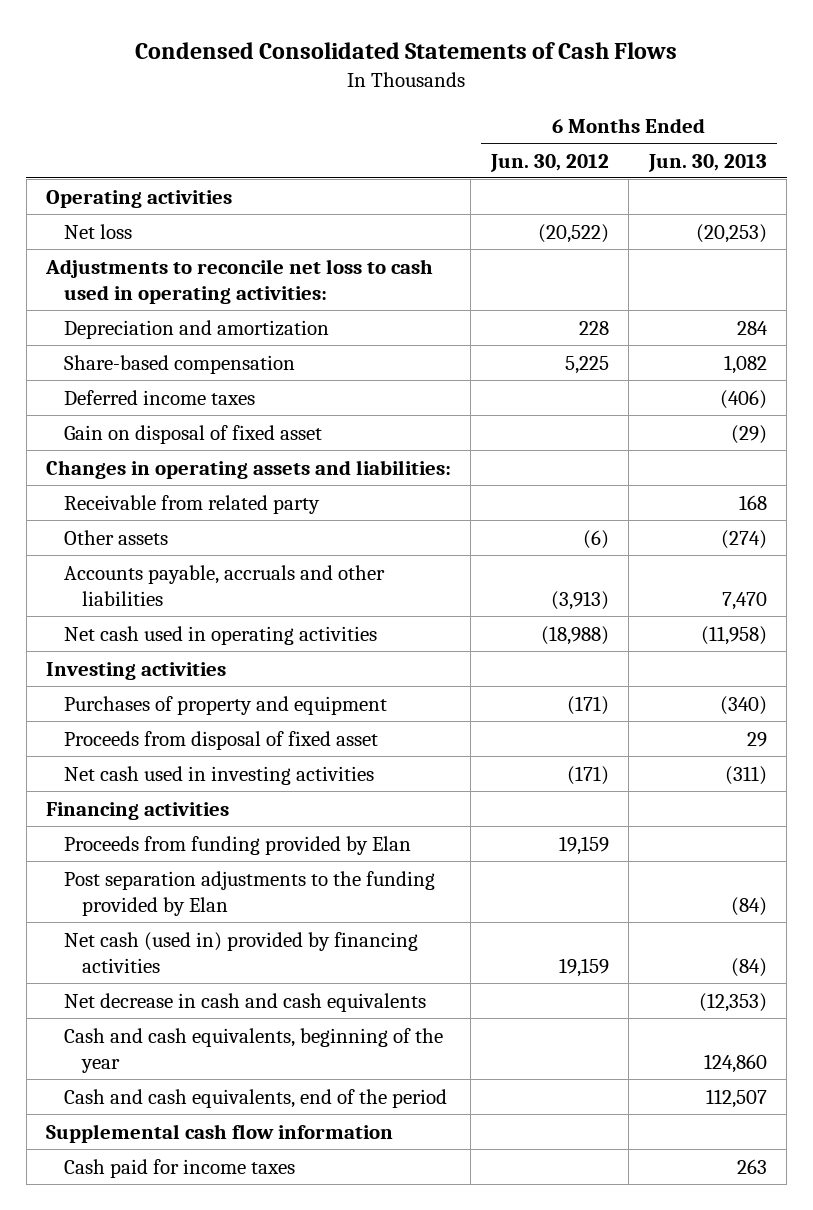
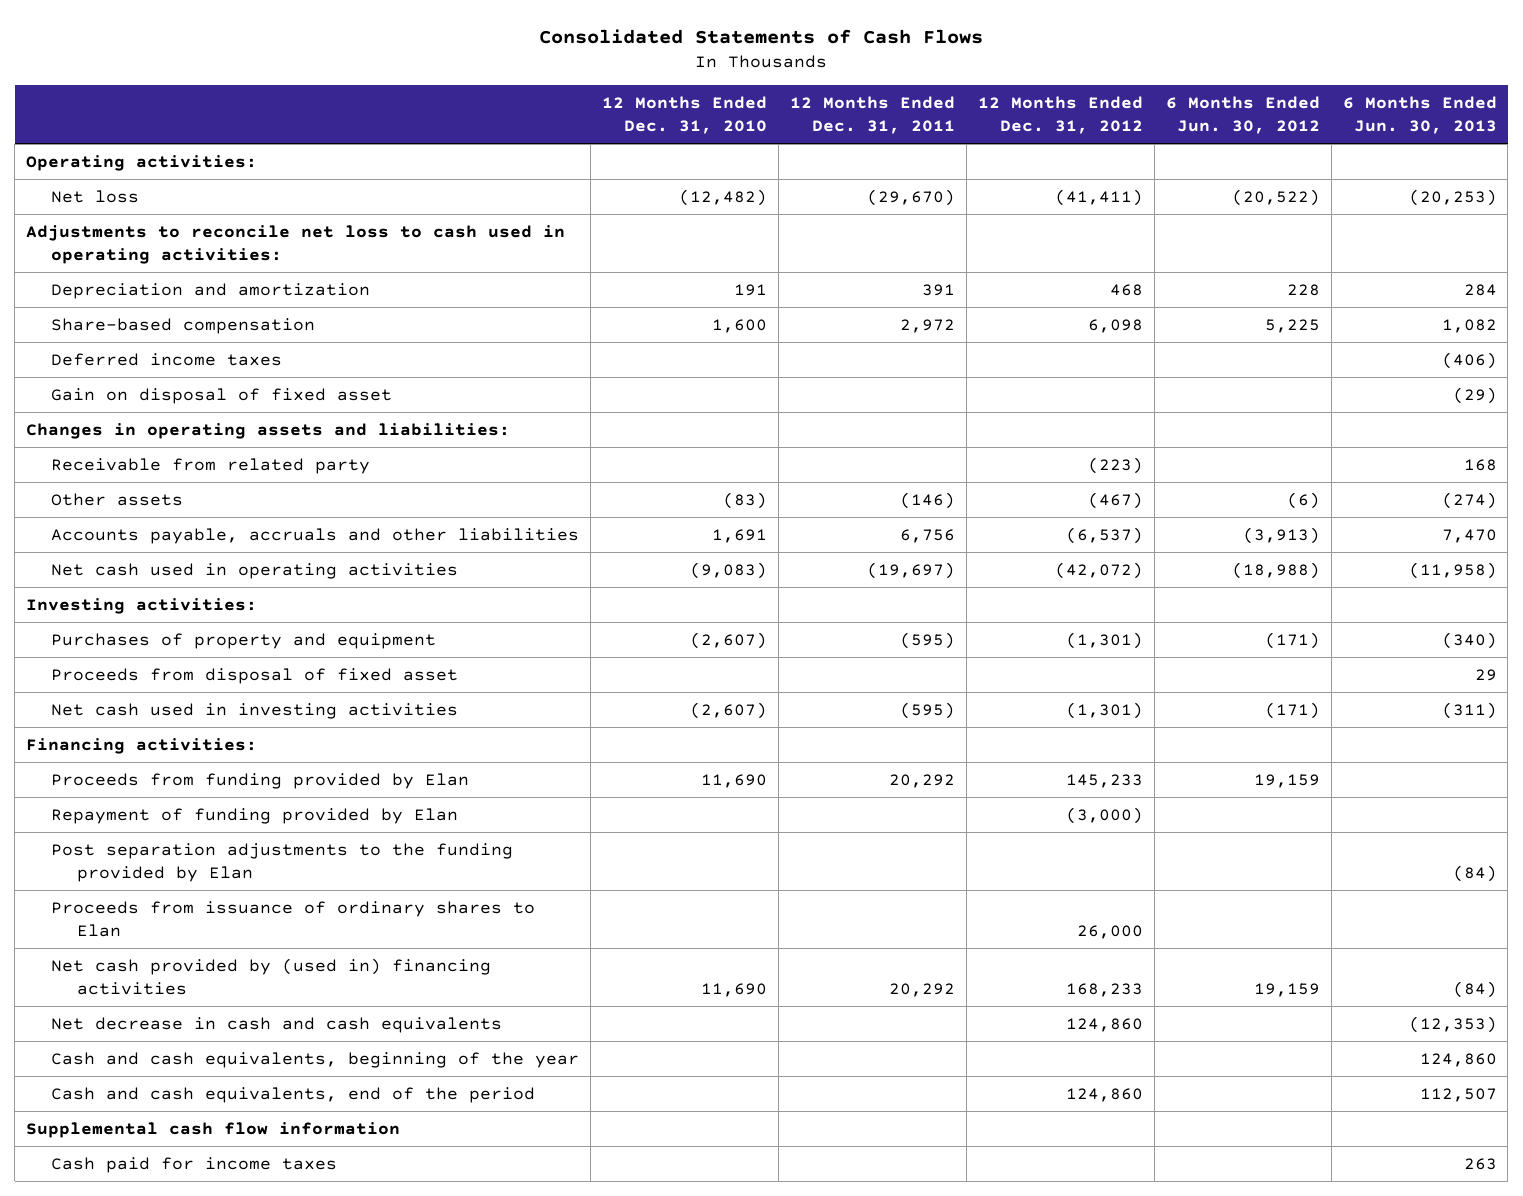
[135,41,678,59] Condensed Consolidated Statements of Cash Flows -> [539,28,984,44] Consolidated Statements of Cash Flows
none -> [602,95,768,134] 12 Months Ended Dec. 31, 2010
none -> [789,95,955,134] 12 Months Ended Dec. 31, 2011
none -> [977,95,1143,134] 12 Months Ended Dec. 31, 2012
[46,189,233,208] Operating activities -> [25,154,257,171] Operating activities:
[46,661,227,680] Investing activities -> [25,597,257,614] Investing activities:
[46,801,230,820] Financing activities -> [25,737,257,754] Financing activities:
none -> [51,807,459,824] Repayment of funding provided by Elan
none -> [51,900,536,937] Proceeds from issuance of ordinary shares to Elan
[64,931,419,973] Net cash (used in) provided by financing activities -> [51,957,492,995] Net cash provided by (used in) financing activities

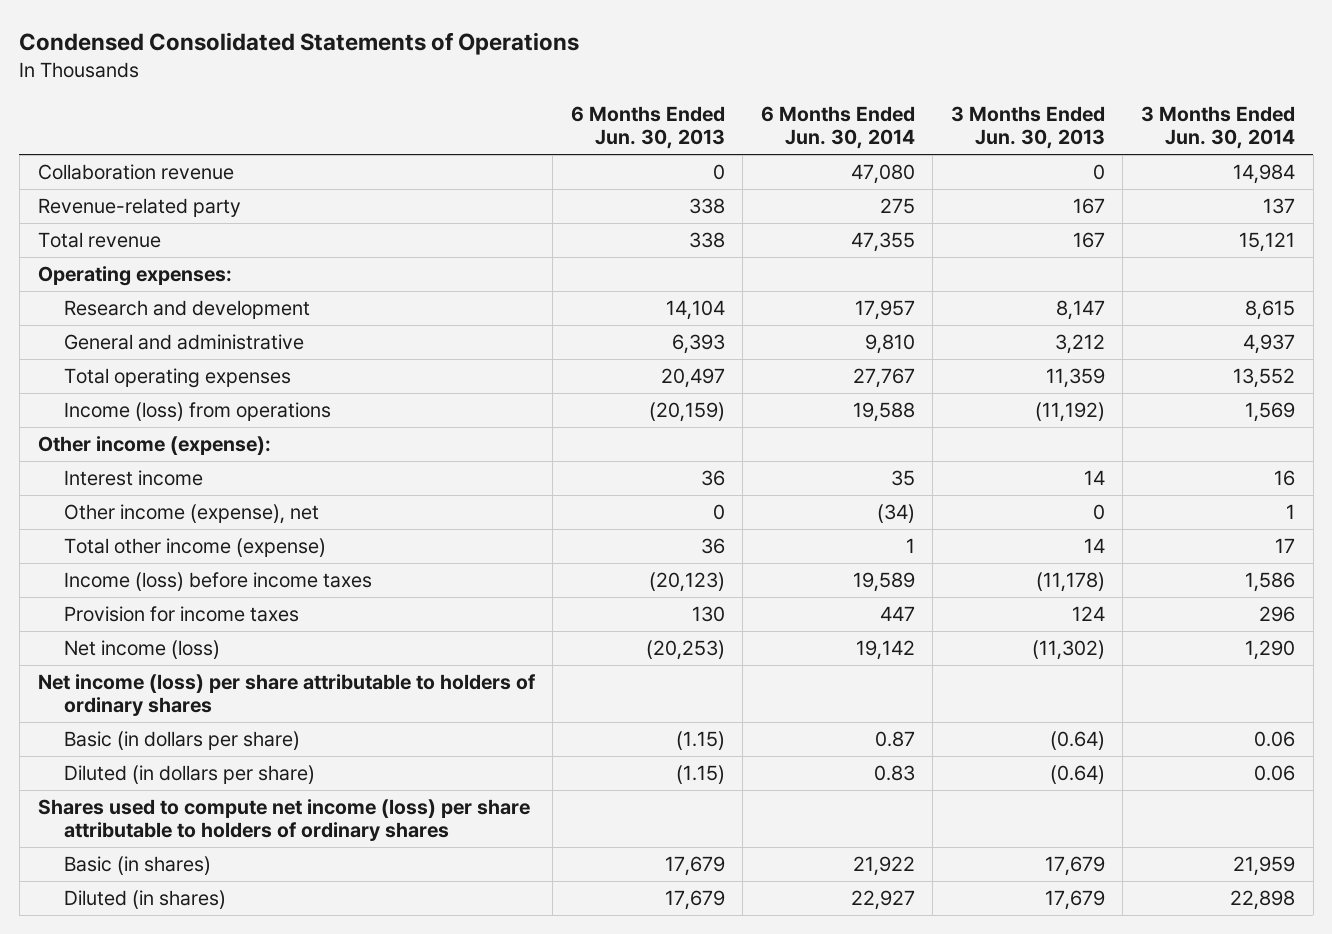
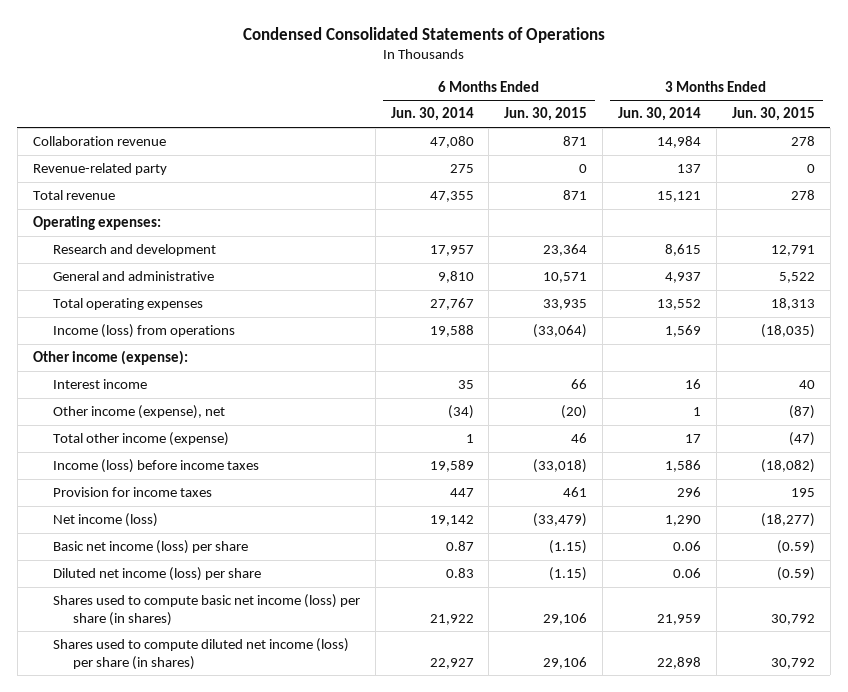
[570,106,725,150] 6 Months Ended Jun. 30, 2013 -> none
[950,106,1105,150] 3 Months Ended Jun. 30, 2013 -> none
none -> [504,107,588,122] Jun. 30, 2015
none -> [731,107,815,122] Jun. 30, 2015
[37,674,535,717] Net income (loss) per share attributable to holders of ordinary shares -> none
[37,799,530,842] Shares used to compute net income (loss) per share attributable to holders of ordinary shares -> none
[64,731,301,751] Basic (in dollars per share) -> [52,539,248,554] Basic net income (loss) per share
[64,765,316,785] Diluted (in dollars per share) -> [52,566,261,581] Diluted net income (loss) per share
[64,856,212,876] Basic (in shares) -> [52,593,360,626] Shares used to compute basic net income (loss) per share (in shares)
[64,890,227,910] Diluted (in shares) -> [52,637,349,670] Shares used to compute diluted net income (loss) per share (in shares)

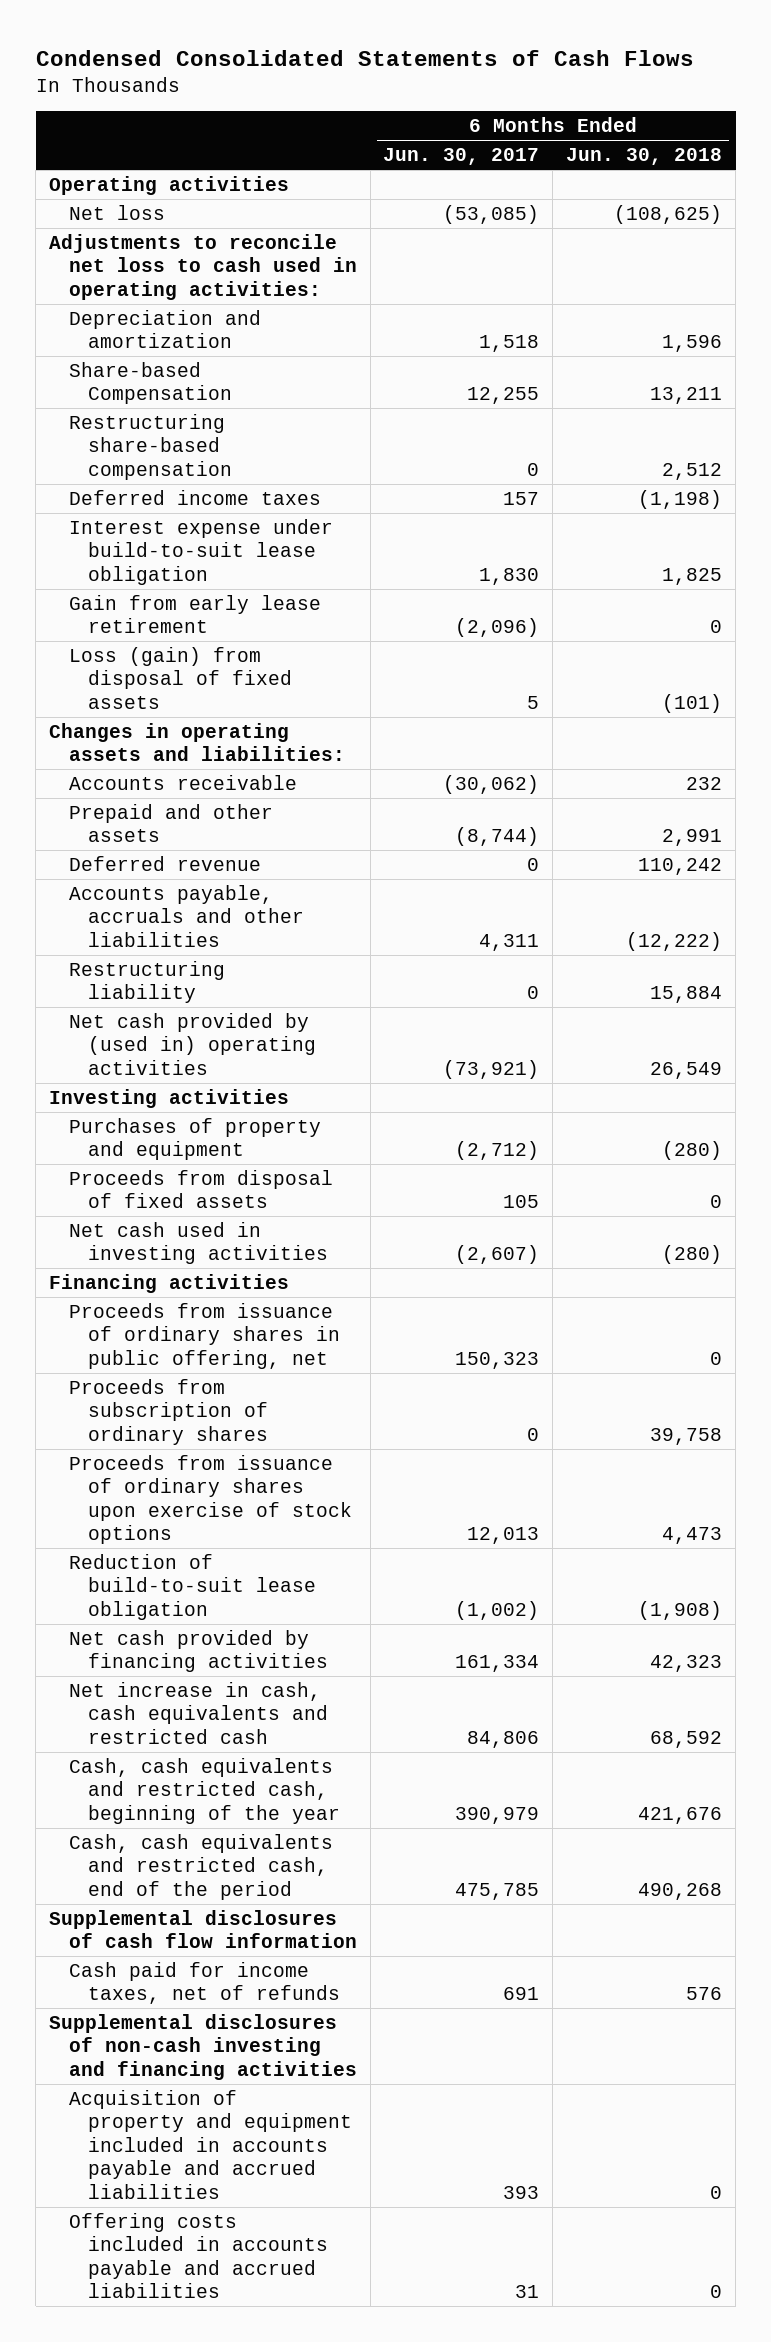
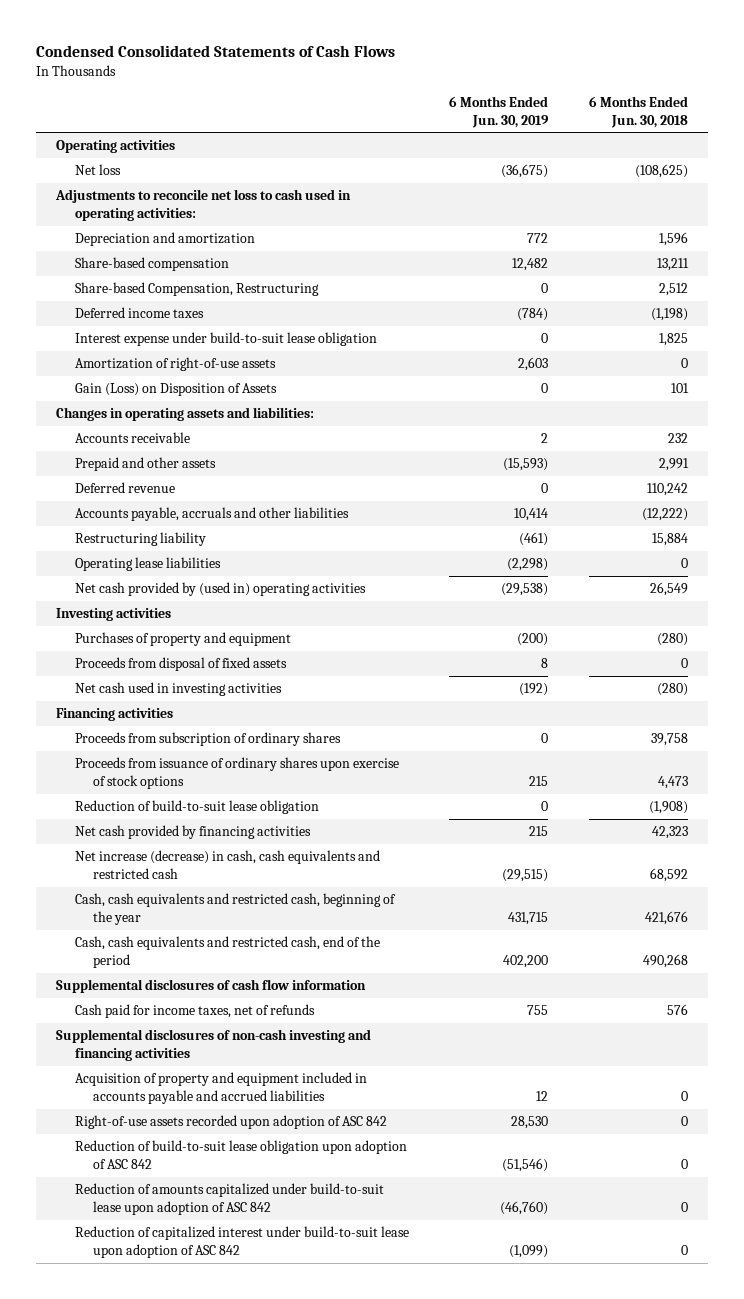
[383,148,540,166] Jun. 30, 2017 -> none
none -> [449,96,550,128] 6 Months Ended Jun. 30, 2019
[68,361,233,405] Share-based Compensation -> [74,257,229,272] Share-based compensation
[68,413,233,480] Restructuring share-based compensation -> [74,282,319,297] Share-based Compensation, Restructuring
[68,594,321,634] Gain from early lease retirement -> none
none -> [74,357,276,372] Amortization of right-of-use assets
[68,646,293,709] Loss (gain) from disposal of fixed assets -> [74,383,277,397] Gain (Loss) on Disposition of Assets
[662,693,723,713] (101) -> [671,383,690,394] 101
none -> [74,557,221,572] Operating lease liabilities
[68,1302,341,1369] Proceeds from issuance of ordinary shares in public offering, net -> none
[68,1681,329,1744] Net increase in cash, cash equivalents and restricted cash -> [74,850,380,879] Net increase (decrease) in cash, cash equivalents and restricted cash
[68,2212,329,2299] Offering costs included in accounts payable and accrued liabilities -> none
none -> [74,1115,387,1130] Right-of-use assets recorded upon adoption of ASC 842
none -> [74,1140,407,1169] Reduction of build-to-suit lease obligation upon adoption of ASC 842
none -> [74,1183,384,1215] Reduction of amounts capitalized under build-to-suit lease upon adoption of ASC 842
none -> [74,1226,409,1258] Reduction of capitalized interest under build-to-suit lease upon adoption of ASC 842

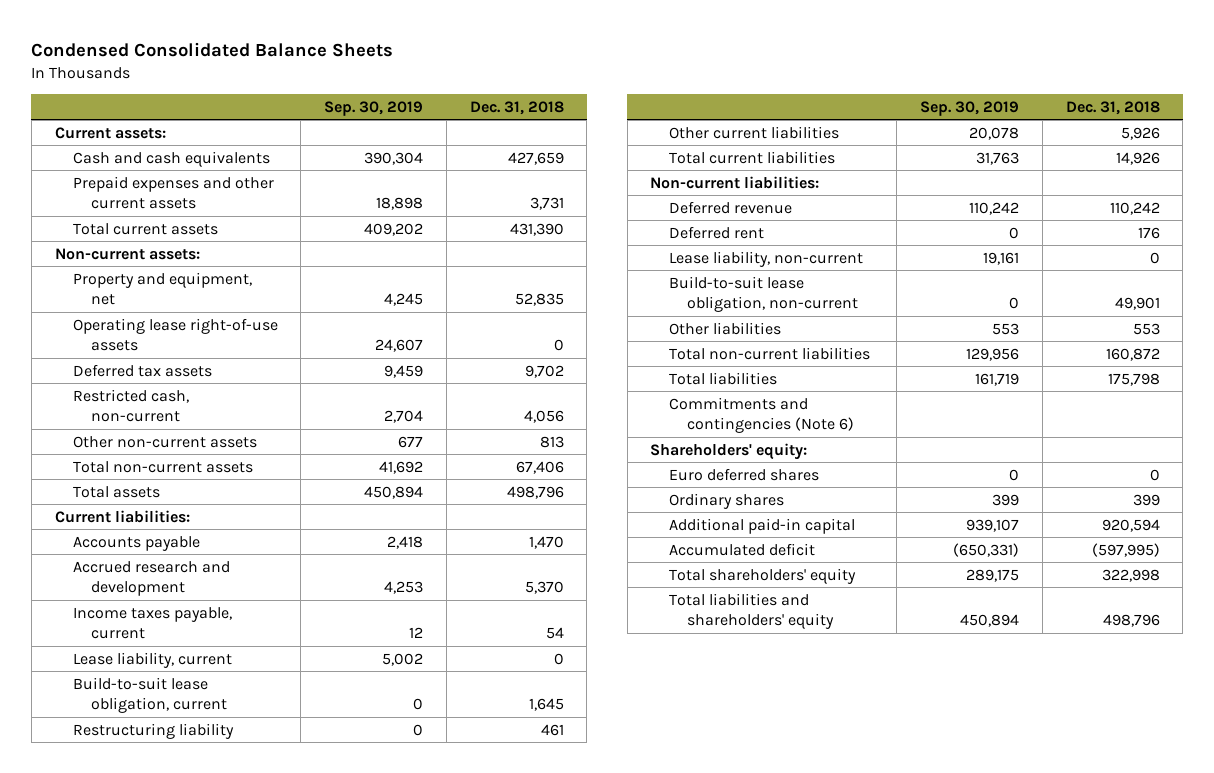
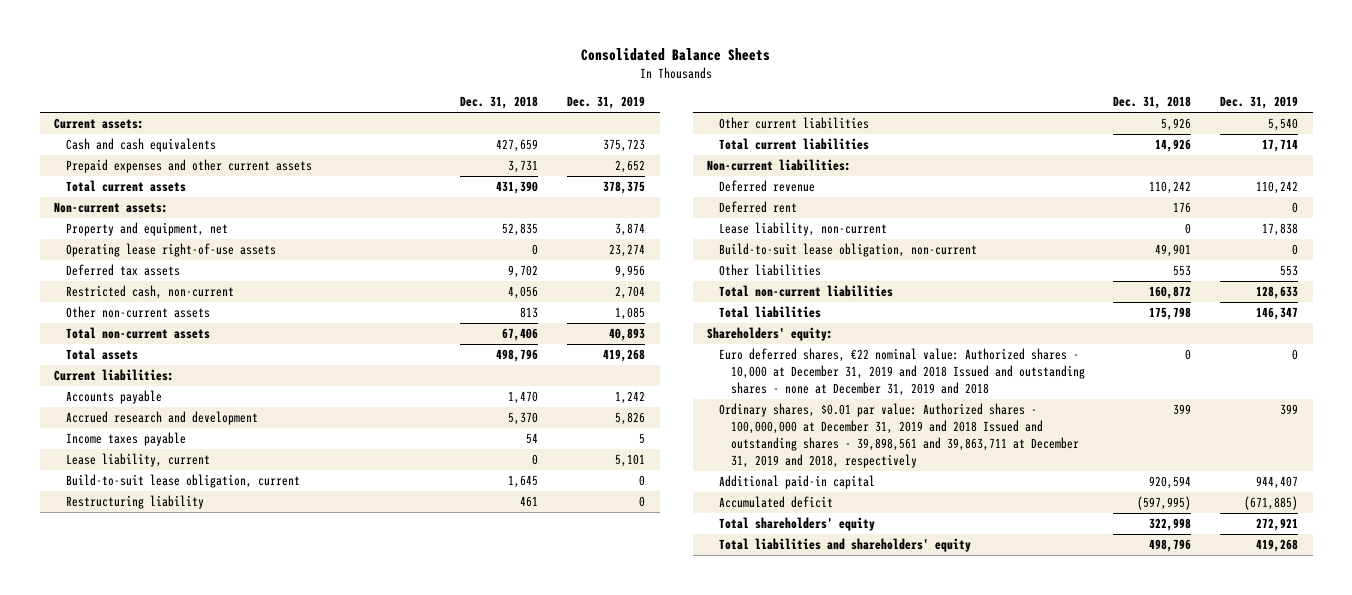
[31,42,394,58] Condensed Consolidated Balance Sheets -> [581,48,771,62] Consolidated Balance Sheets
[324,100,424,116] Sep. 30, 2019 -> none
none -> [567,96,646,110] Dec. 31, 2019
[72,606,232,640] Income taxes payable, current -> [65,432,186,447] Income taxes payable
[668,396,854,434] Commitments and contingencies (Note 6) -> none
[668,467,819,481] Euro deferred shares -> [718,348,1085,396] Euro deferred shares, €22 nominal value: Authorized shares - 10,000 at December 31, 2019 and 2018 Issued and outstanding shares - none at December 31, 2019 and 2018
[668,492,784,509] Ordinary shares -> [718,403,1079,468] Ordinary shares, $0.01 par value: Authorized shares - 100,000,000 at December 31, 2019 and 2018 Issued and outstanding shares - 39,898,561 and 39,863,711 at December 31, 2019 and 2018, respectively

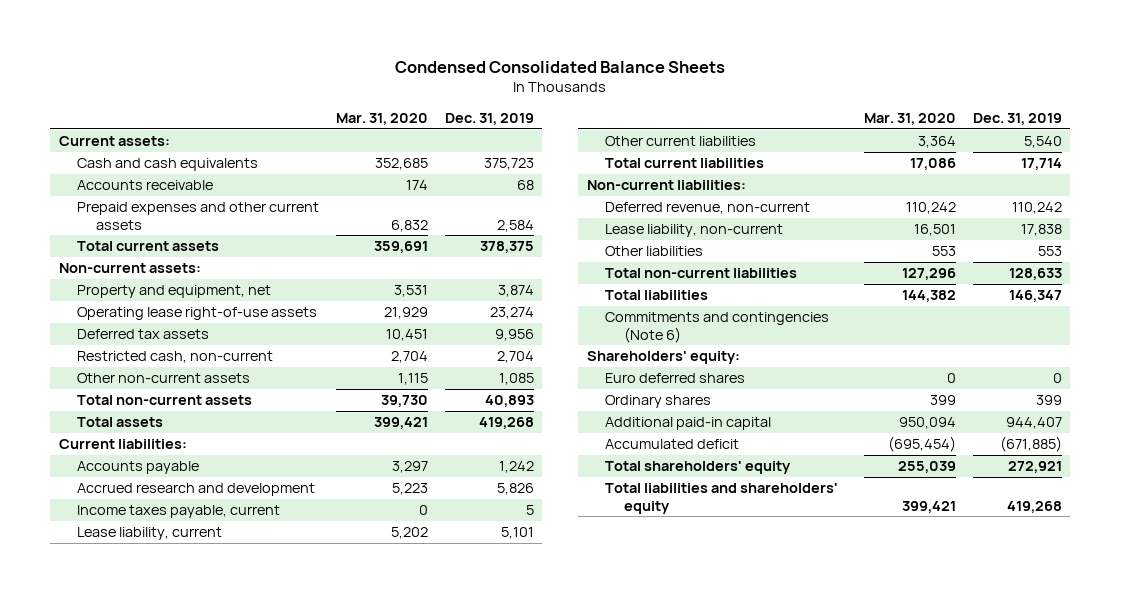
[581,48,771,62] Consolidated Balance Sheets -> [395,60,726,73] Condensed Consolidated Balance Sheets
[460,96,539,110] Dec. 31, 2018 -> none
none -> [336,113,429,126] Mar. 31, 2020
none -> [77,180,214,191] Accounts receivable
[615,160,646,174] 2,652 -> [496,219,534,232] 2,584
[65,432,186,447] Income taxes payable -> [77,505,281,519] Income taxes payable, current
[65,474,300,489] Build-to-suit lease obligation, current -> none
[65,495,204,510] Restructuring liability -> none
[718,201,797,214] Deferred rent -> none
[718,180,815,193] Deferred revenue -> [605,202,811,215] Deferred revenue, non-current
[718,243,977,258] Build-to-suit lease obligation, non-current -> none
none -> [605,312,830,343] Commitments and contingencies (Note 6)
[718,348,1085,396] Euro deferred shares, €22 nominal value: Authorized shares - 10,000 at December 31, 2019 and 2018 Issued and outstanding shares - none at December 31, 2019 and 2018 -> [605,373,746,384] Euro deferred shares
[718,403,1079,468] Ordinary shares, $0.01 par value: Authorized shares - 100,000,000 at December 31, 2019 and 2018 Issued and outstanding shares - 39,898,561 and 39,863,711 at December 31, 2019 and 2018, respectively -> [605,395,712,409] Ordinary shares

